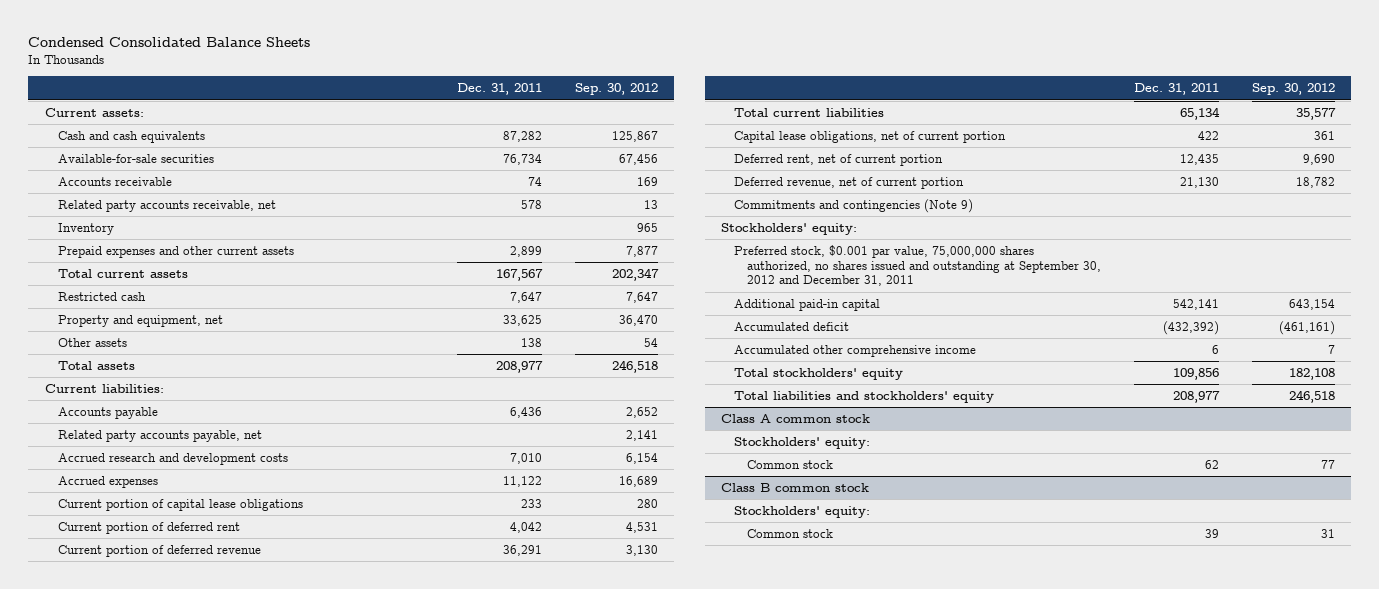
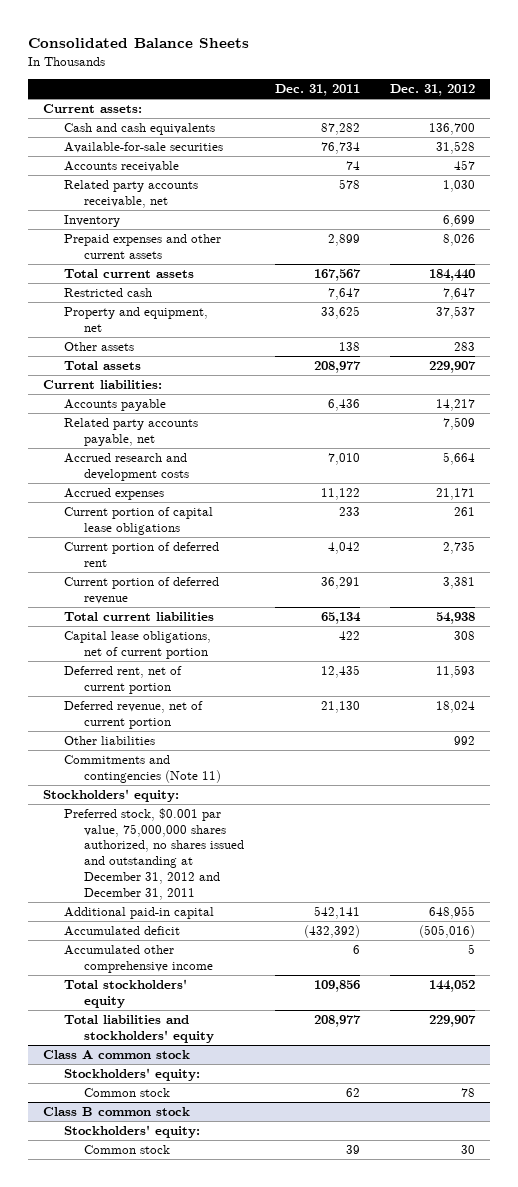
[28,37,311,48] Condensed Consolidated Balance Sheets -> [28,38,250,49] Consolidated Balance Sheets
[574,83,658,96] Sep. 30, 2012 -> none
none -> [389,84,475,97] Dec. 31, 2012
none -> [63,735,155,745] Other liabilities
[734,198,974,213] Commitments and contingencies (Note 9) -> [63,754,222,783] Commitments and contingencies (Note 11)
[734,244,1102,287] Preferred stock, $0.001 par value, 75,000,000 shares authorized, no shares issued and outstanding at September 30, 2012 and December 31, 2011 -> [63,807,245,900] Preferred stock, $0.001 par value, 75,000,000 shares authorized, no shares issued and outstanding at December 31, 2012 and December 31, 2011

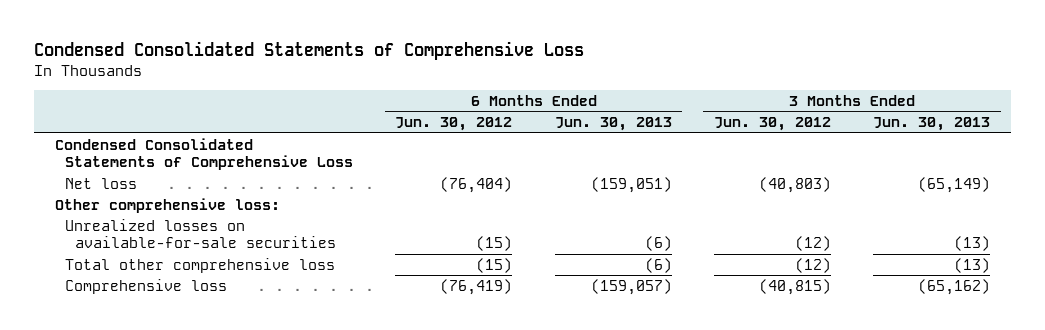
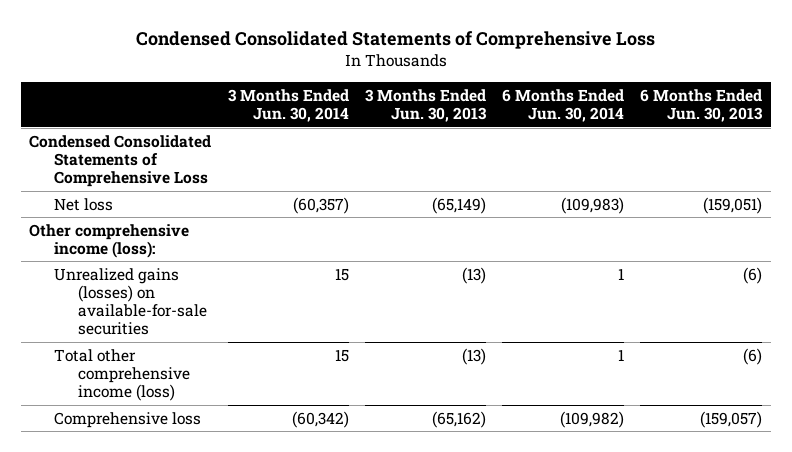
[395,117,513,132] Jun. 30, 2012 -> none
[714,117,832,132] Jun. 30, 2012 -> none
none -> [227,88,349,123] 3 Months Ended Jun. 30, 2014
none -> [502,88,625,123] 6 Months Ended Jun. 30, 2014
[54,197,280,213] Other comprehensive loss: -> [29,223,190,258] Other comprehensive income (loss):
[65,218,337,248] Unrealized losses on available-for-sale securities -> [53,267,207,336] Unrealized gains (losses) on available-for-sale securities
[65,257,336,273] Total other comprehensive loss -> [53,348,190,402] Total other comprehensive income (loss)

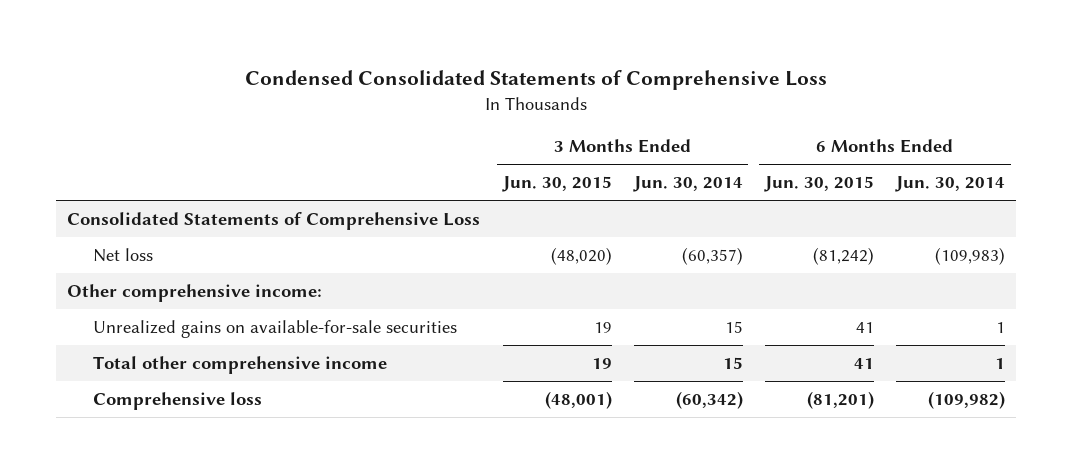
[364,88,487,123] 3 Months Ended Jun. 30, 2013 -> none
[640,88,764,123] 6 Months Ended Jun. 30, 2013 -> none
none -> [501,176,612,193] Jun. 30, 2015
none -> [763,176,874,193] Jun. 30, 2015
[29,134,212,188] Condensed Consolidated Statements of Comprehensive Loss -> [67,212,481,231] Consolidated Statements of Comprehensive Loss
[29,223,190,258] Other comprehensive income (loss): -> [67,284,323,303] Other comprehensive income:
[53,267,207,336] Unrealized gains (losses) on available-for-sale securities -> [92,320,457,339] Unrealized gains on available-for-sale securities
[53,348,190,402] Total other comprehensive income (loss) -> [92,356,387,375] Total other comprehensive income

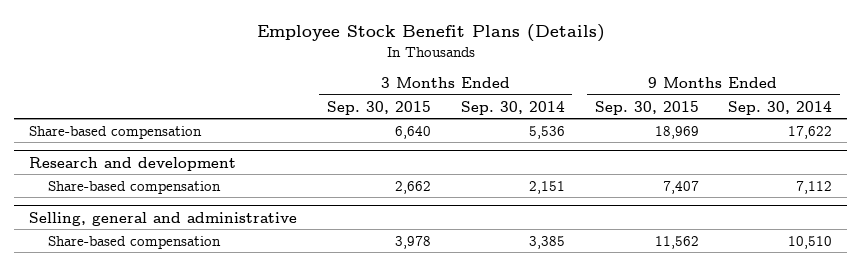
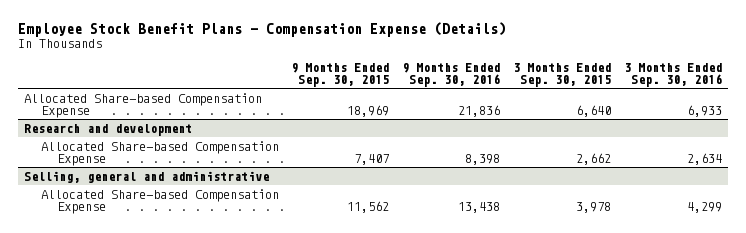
[256,24,605,43] Employee Stock Benefit Plans (Details) -> [17,21,506,37] Employee Stock Benefit Plans - Compensation Expense (Details)
[460,100,565,115] Sep. 30, 2014 -> none
[728,100,833,115] Sep. 30, 2014 -> none
none -> [402,62,501,87] 9 Months Ended Sep. 30, 2016
none -> [624,62,723,87] 3 Months Ended Sep. 30, 2016
[29,125,203,139] Share-based compensation -> [24,92,263,118] Allocated Share-based Compensation Expense
[47,180,221,194] Share-based compensation -> [40,140,279,166] Allocated Share-based Compensation Expense
[47,235,221,249] Share-based compensation -> [40,188,279,214] Allocated Share-based Compensation Expense

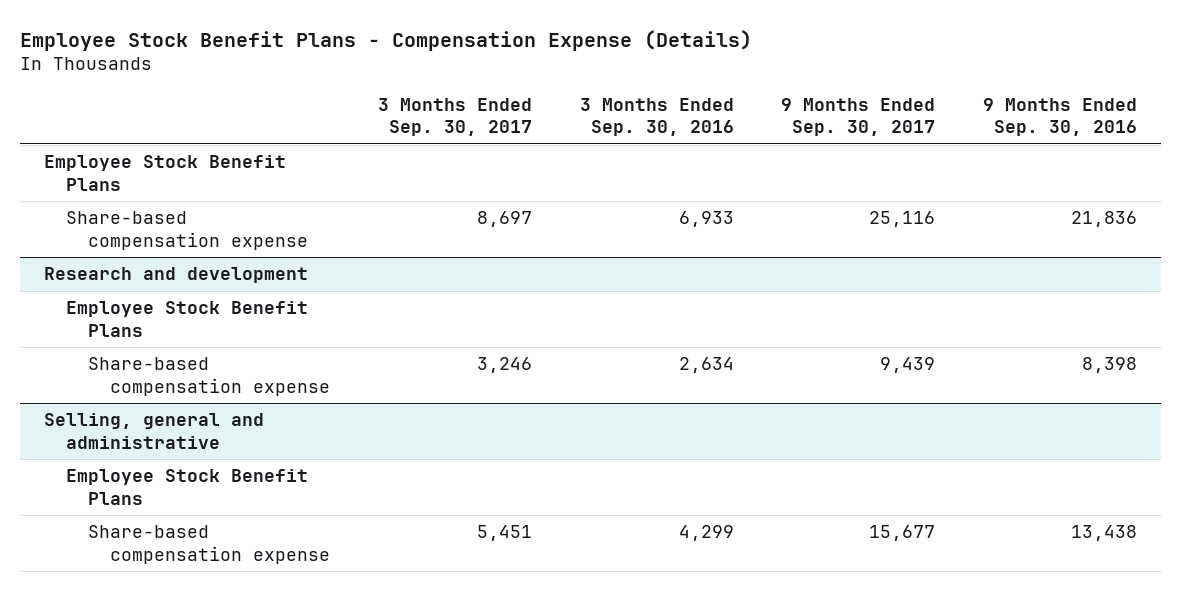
[291,62,390,87] 9 Months Ended Sep. 30, 2015 -> none
[513,62,612,87] 3 Months Ended Sep. 30, 2015 -> none
none -> [378,97,533,137] 3 Months Ended Sep. 30, 2017
none -> [781,97,936,137] 9 Months Ended Sep. 30, 2017
none -> [43,155,286,191] Employee Stock Benefit Plans
[24,92,263,118] Allocated Share-based Compensation Expense -> [65,211,309,250] Share-based compensation expense
none -> [65,301,308,337] Employee Stock Benefit Plans
[40,140,279,166] Allocated Share-based Compensation Expense -> [88,357,331,396] Share-based compensation expense
none -> [65,469,308,505] Employee Stock Benefit Plans
[40,188,279,214] Allocated Share-based Compensation Expense -> [88,525,331,564] Share-based compensation expense

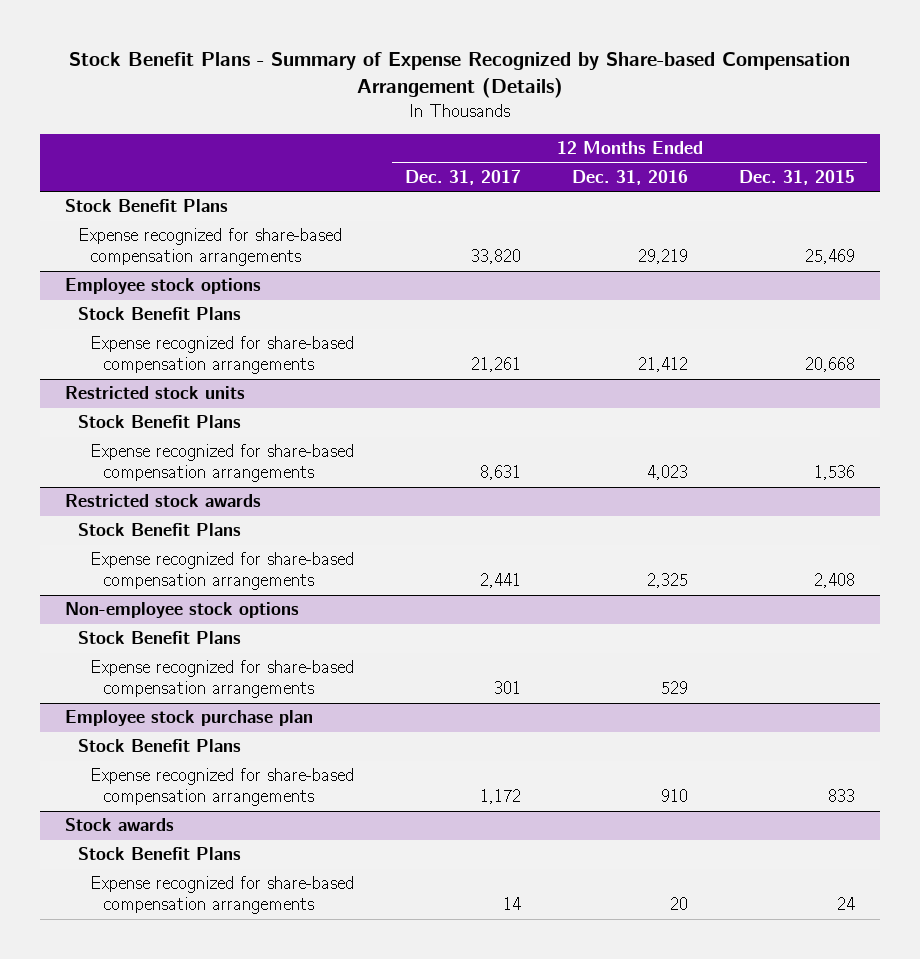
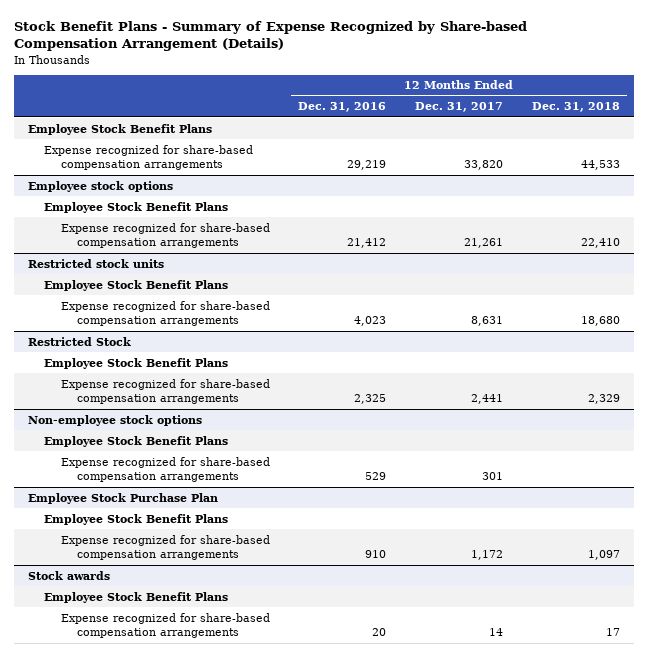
[738,169,855,185] Dec. 31, 2015 -> none
none -> [531,102,620,113] Dec. 31, 2018
[65,199,229,213] Stock Benefit Plans -> [27,123,212,135] Employee Stock Benefit Plans
[77,307,241,321] Stock Benefit Plans -> [44,201,229,213] Employee Stock Benefit Plans
[77,415,241,429] Stock Benefit Plans -> [44,279,229,291] Employee Stock Benefit Plans
[65,494,262,508] Restricted stock awards -> [27,336,131,346] Restricted Stock
[77,523,241,537] Stock Benefit Plans -> [44,357,229,369] Employee Stock Benefit Plans
[77,631,241,645] Stock Benefit Plans -> [44,435,229,447] Employee Stock Benefit Plans
[65,710,314,727] Employee stock purchase plan -> [27,492,218,504] Employee Stock Purchase Plan
[77,739,241,753] Stock Benefit Plans -> [44,513,229,525] Employee Stock Benefit Plans
[77,847,241,861] Stock Benefit Plans -> [44,591,229,603] Employee Stock Benefit Plans

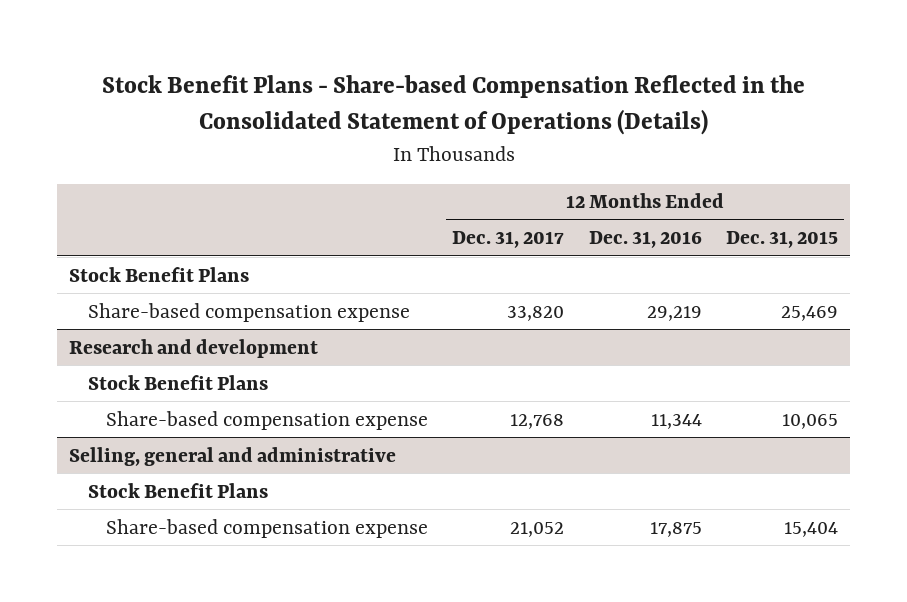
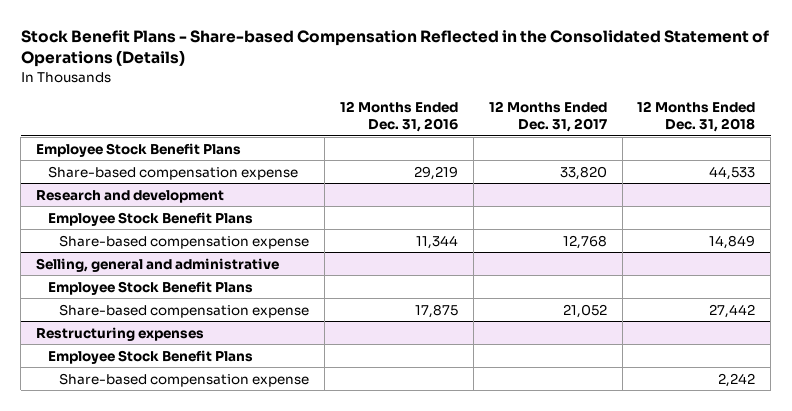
[726,231,839,249] Dec. 31, 2015 -> none
none -> [637,100,756,132] 12 Months Ended Dec. 31, 2018
[69,266,250,282] Stock Benefit Plans -> [36,142,242,157] Employee Stock Benefit Plans
[87,374,268,390] Stock Benefit Plans -> [47,211,253,226] Employee Stock Benefit Plans
[87,482,268,498] Stock Benefit Plans -> [47,280,253,295] Employee Stock Benefit Plans
none -> [36,326,205,341] Restructuring expenses
none -> [47,349,253,364] Employee Stock Benefit Plans
none -> [59,372,310,387] Share-based compensation expense

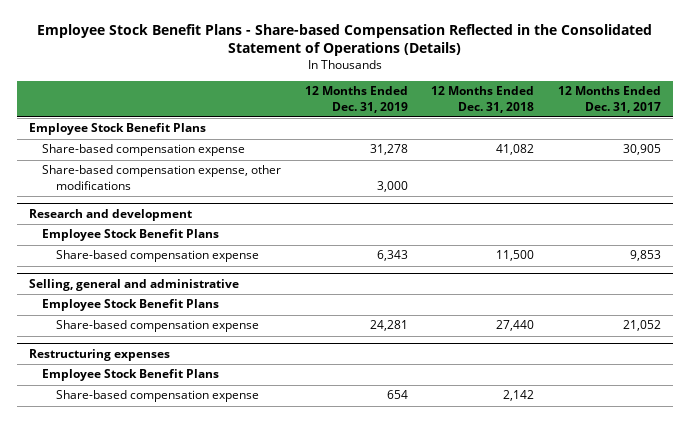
[20,30,769,68] Stock Benefit Plans - Share-based Compensation Reflected in the Consolidated Statement of Operations (Details) -> [36,24,652,57] Employee Stock Benefit Plans - Share-based Compensation Reflected in the Consolidated Statement of Operations (Details)
[340,100,459,132] 12 Months Ended Dec. 31, 2016 -> none
none -> [304,86,408,113] 12 Months Ended Dec. 31, 2019
[559,165,607,180] 33,820 -> [623,144,662,156] 30,905
[709,165,756,180] 44,533 -> [496,144,535,156] 41,082
none -> [42,165,282,190] Share-based compensation expense, other modifications
[562,234,607,249] 12,768 -> [630,250,662,262] 9,853
[709,234,756,249] 14,849 -> [496,250,535,262] 11,500
[709,303,756,318] 27,442 -> [496,320,535,332] 27,440
[718,372,756,387] 2,242 -> [503,390,535,402] 2,142

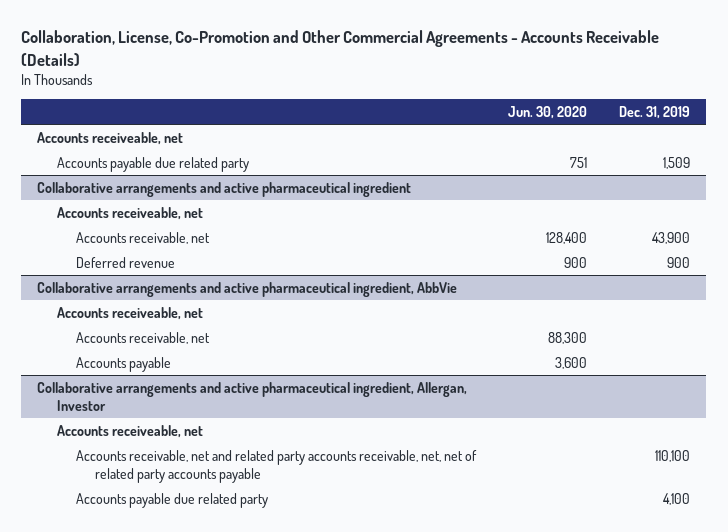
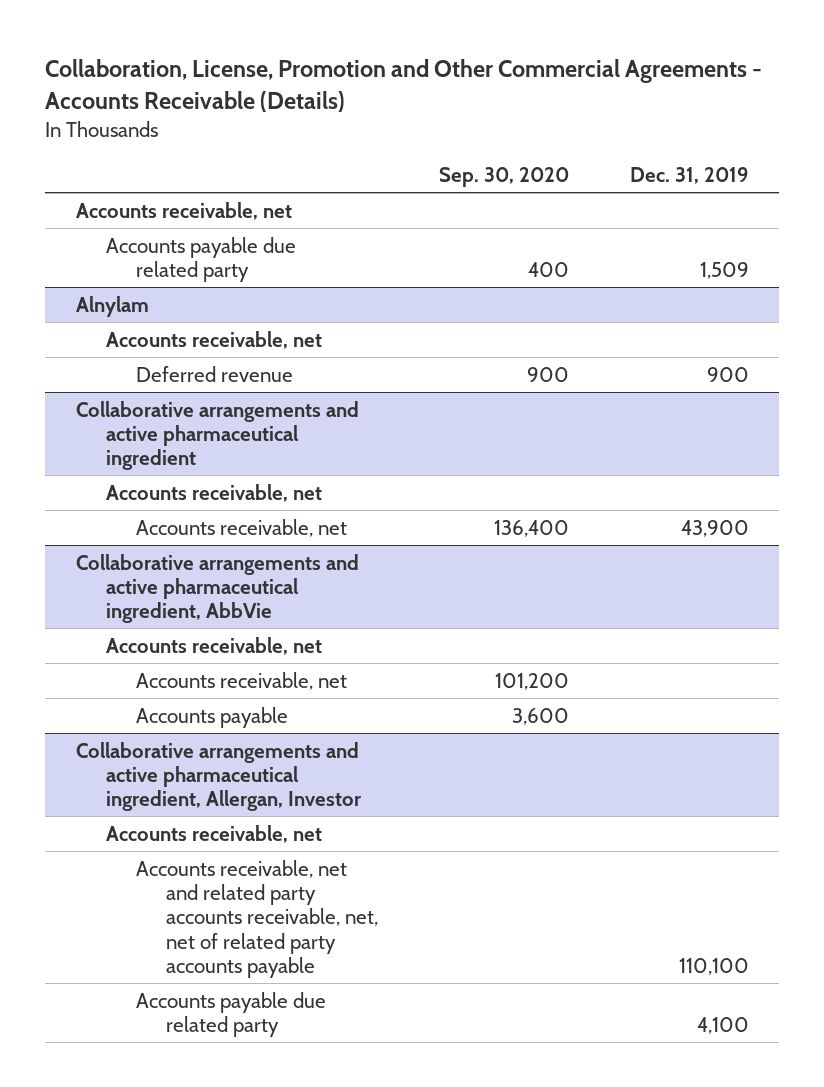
[21,30,660,66] Collaboration, License, Co-Promotion and Other Commercial Agreements - Accounts Receivable (Details) -> [45,59,763,113] Collaboration, License, Promotion and Other Commercial Agreements - Accounts Receivable (Details)
[507,105,587,119] Jun. 30, 2020 -> none
none -> [438,167,569,188] Sep. 30, 2020
[37,131,184,145] Accounts receiveable, net -> [75,201,292,220] Accounts receivable, net
none -> [75,295,149,317] Alnylam
none -> [105,330,322,349] Accounts receivable, net
none -> [135,365,293,382] Deferred revenue
[56,206,203,220] Accounts receiveable, net -> [105,483,322,502] Accounts receivable, net
[75,256,175,268] Deferred revenue -> none
[56,306,203,320] Accounts receiveable, net -> none
none -> [135,671,347,690] Accounts receivable, net
[56,424,203,438] Accounts receiveable, net -> [105,824,322,843] Accounts receivable, net

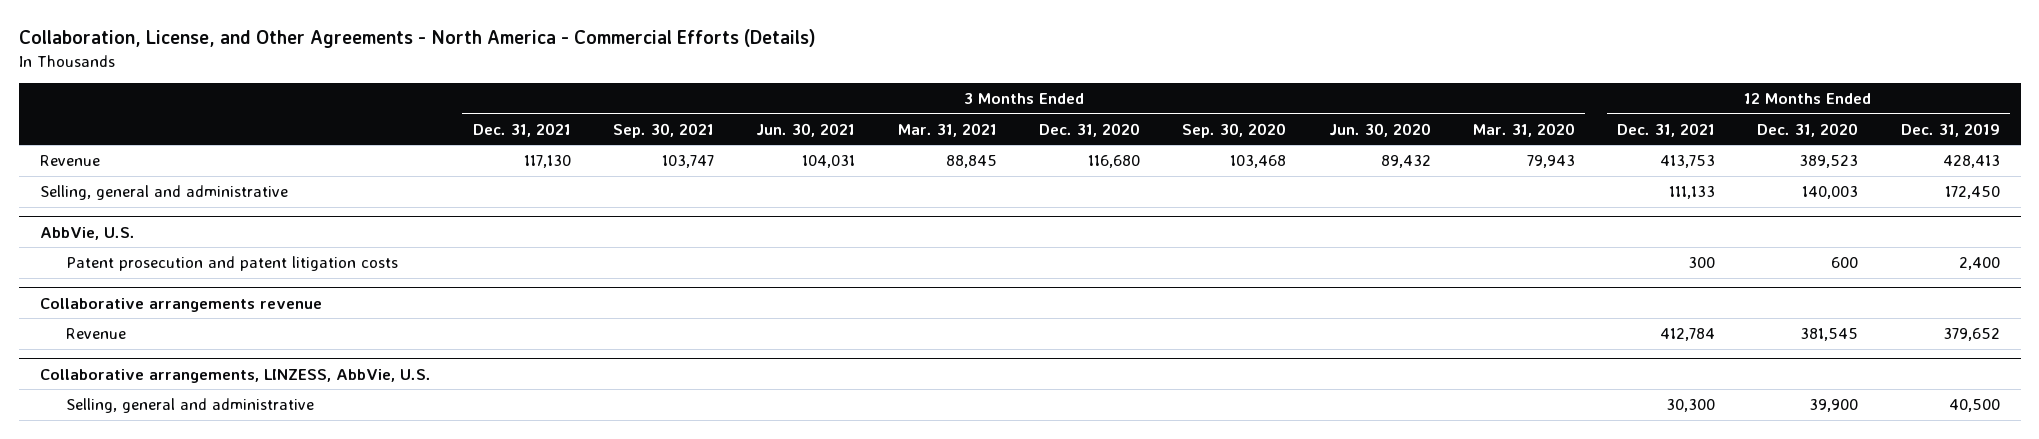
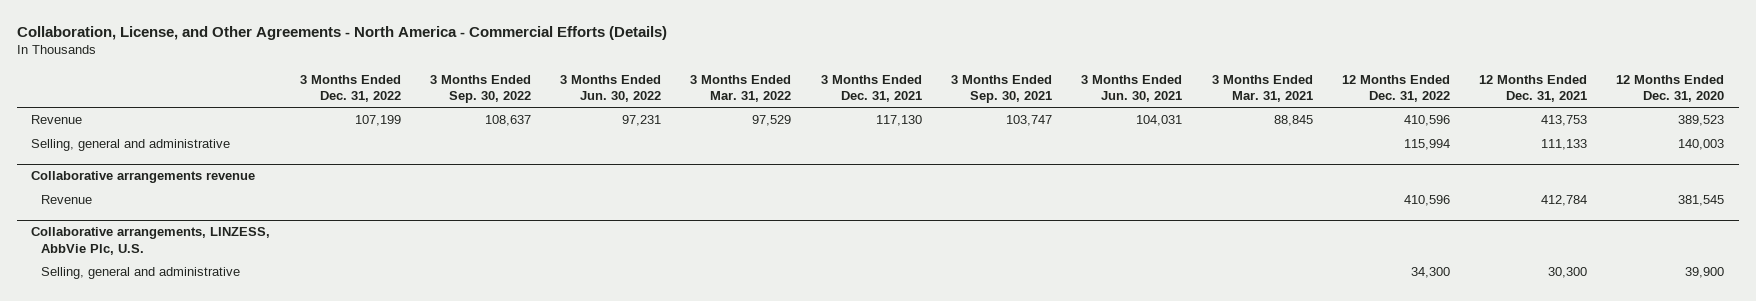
[1039,122,1141,137] Dec. 31, 2020 -> none
[1182,122,1287,138] Sep. 30, 2020 -> none
[1328,122,1431,137] Jun. 30, 2020 -> none
[1472,122,1575,137] Mar. 31, 2020 -> none
[1900,122,2000,137] Dec. 31, 2019 -> none
none -> [299,74,401,102] 3 Months Ended Dec. 31, 2022
none -> [429,74,531,103] 3 Months Ended Sep. 30, 2022
none -> [560,74,662,102] 3 Months Ended Jun. 30, 2022
none -> [690,74,792,102] 3 Months Ended Mar. 31, 2022
none -> [1341,74,1450,102] 12 Months Ended Dec. 31, 2022
[39,226,135,240] AbbVie, U.S. -> none
[65,255,398,271] Patent prosecution and patent litigation costs -> none
[39,368,431,383] Collaborative arrangements, LINZESS, AbbVie, U.S. -> [31,227,271,255] Collaborative arrangements, LINZESS, AbbVie Plc, U.S.

